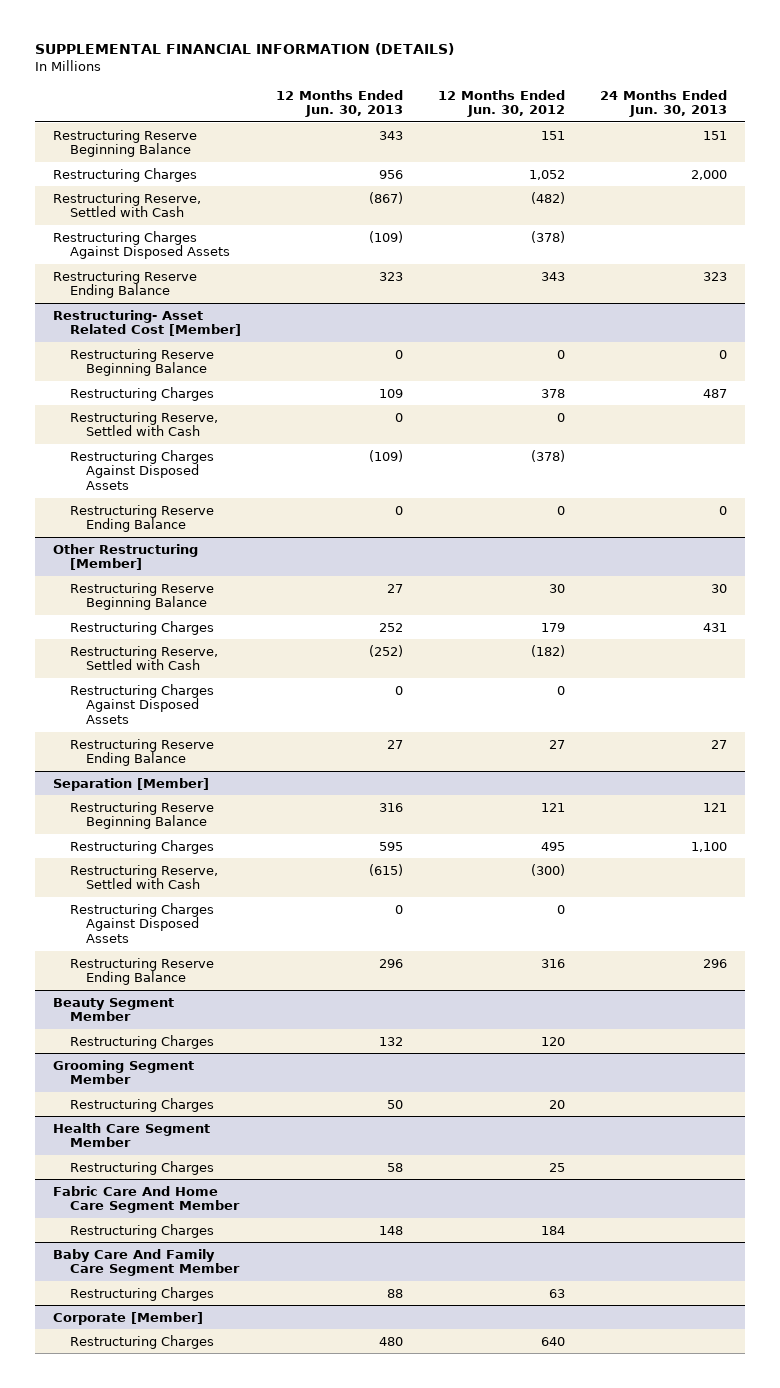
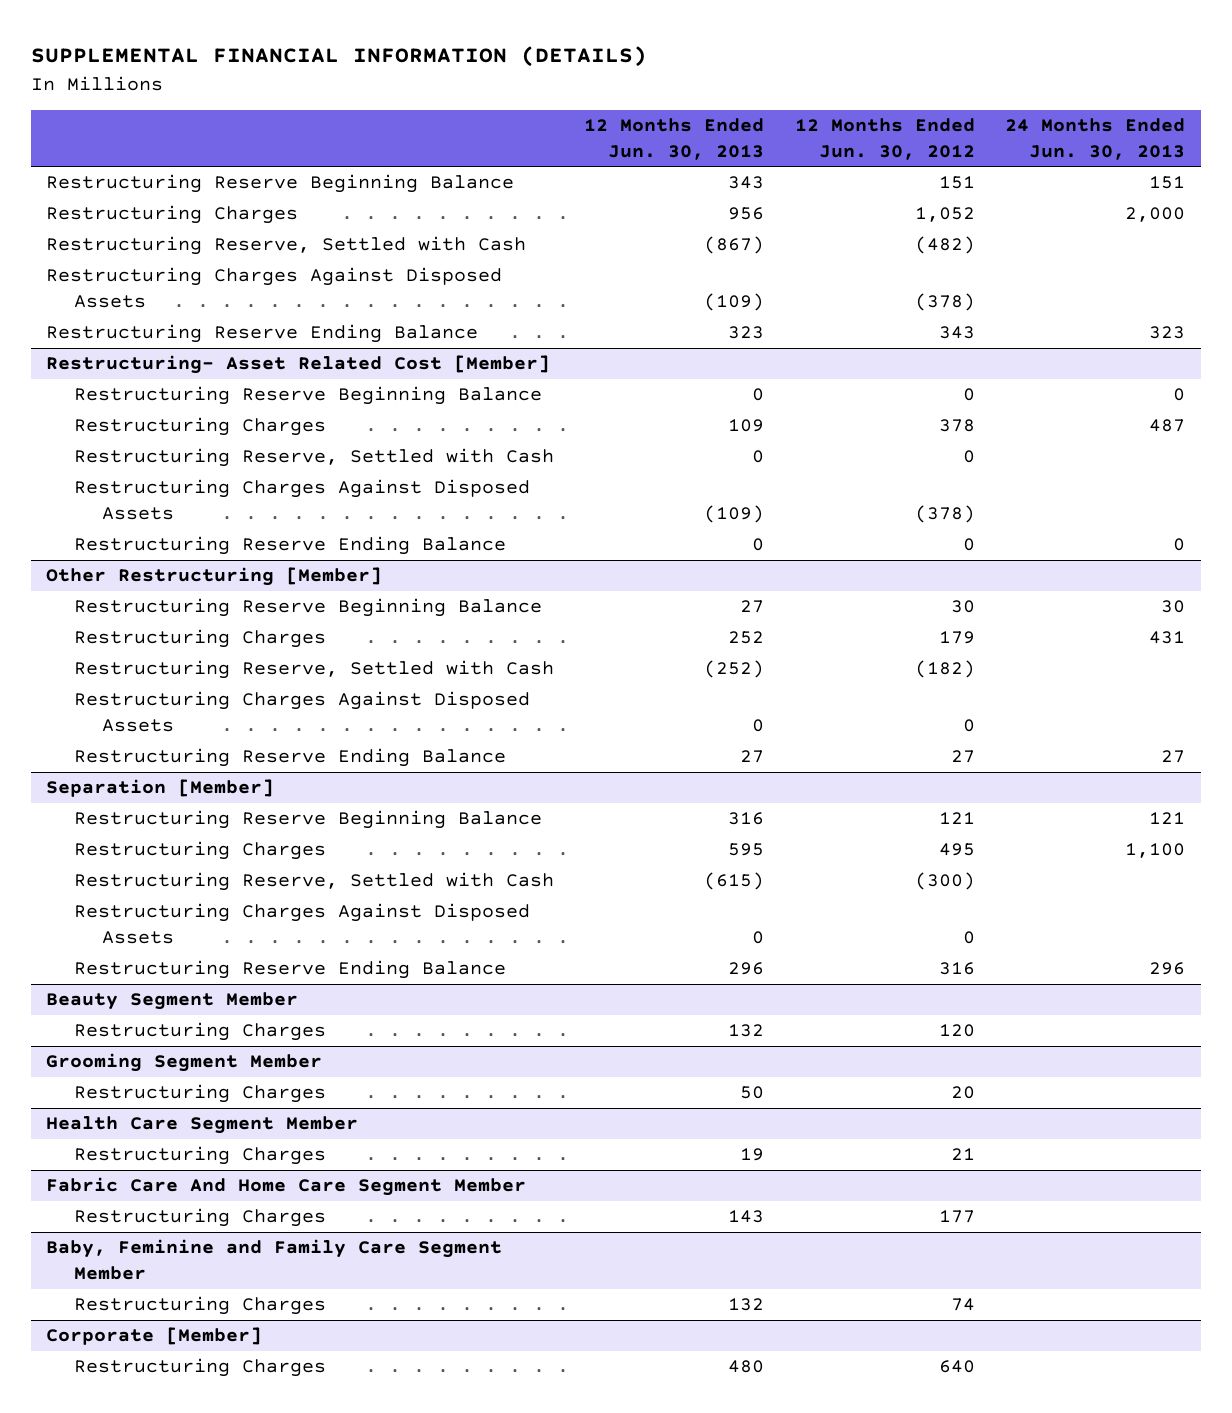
[386,1162,403,1172] 58 -> [740,1148,765,1162] 19
[549,1162,566,1172] 25 -> [950,1148,975,1161] 21
[378,1225,403,1235] 148 -> [728,1210,765,1224] 143
[541,1225,566,1235] 184 -> [938,1210,975,1224] 177
[52,1248,240,1277] Baby Care And Family Care Segment Member -> [46,1239,503,1281] Baby, Feminine and Family Care Segment Member
[386,1288,403,1298] 88 -> [728,1298,765,1312] 132
[549,1288,566,1298] 63 -> [950,1298,975,1312] 74

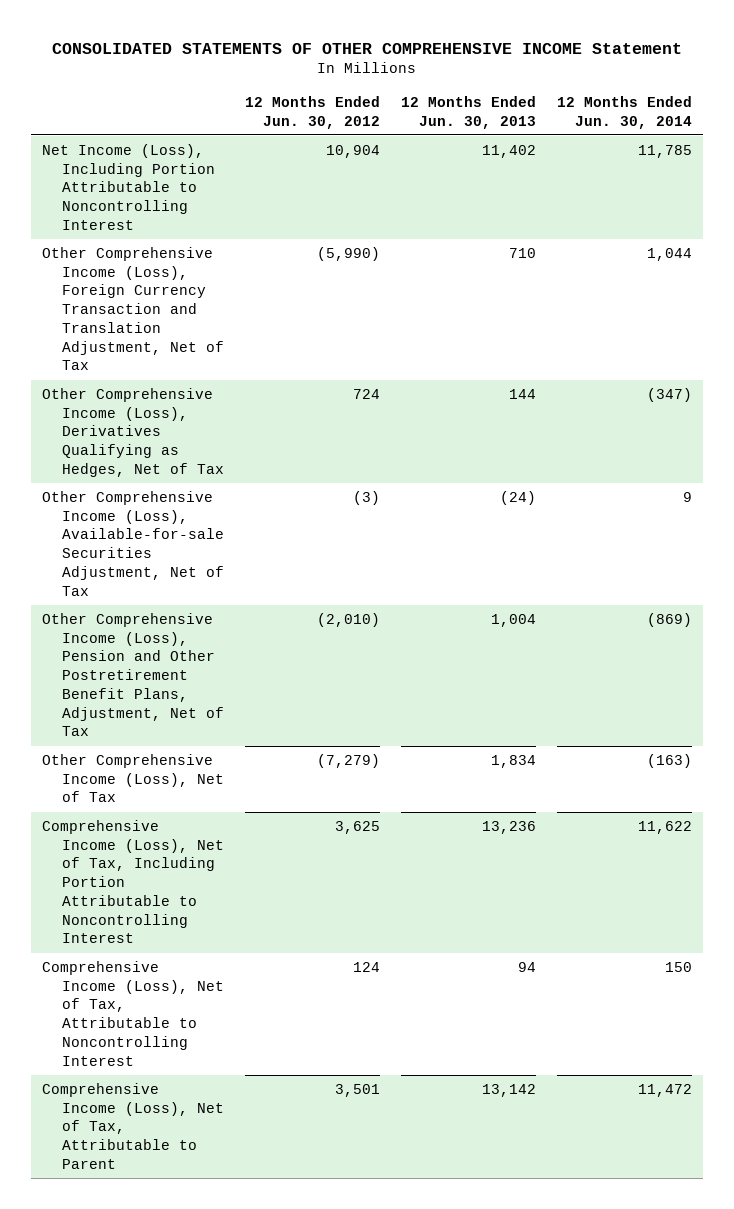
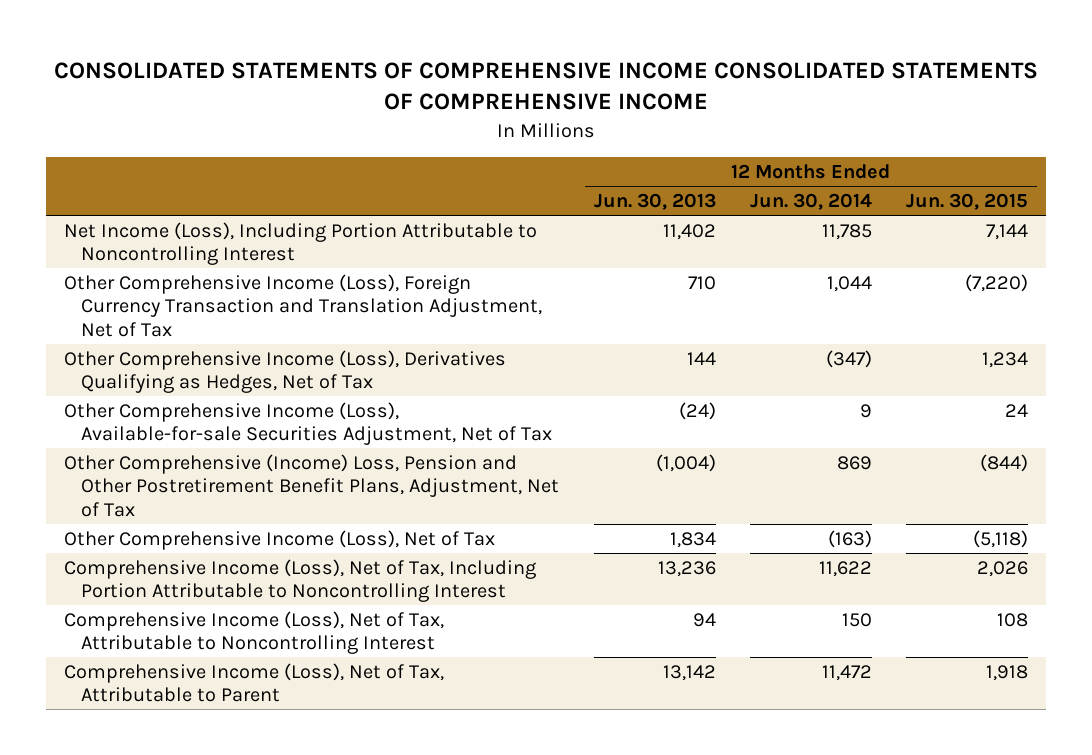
[52,42,683,54] CONSOLIDATED STATEMENTS OF OTHER COMPREHENSIVE INCOME Statement -> [54,61,1039,111] CONSOLIDATED STATEMENTS OF COMPREHENSIVE INCOME CONSOLIDATED STATEMENTS OF COMPREHENSIVE INCOME
[244,95,380,129] 12 Months Ended Jun. 30, 2012 -> none
none -> [906,192,1029,210] Jun. 30, 2015
[42,612,224,737] Other Comprehensive Income (Loss), Pension and Other Postretirement Benefit Plans, Adjustment, Net of Tax -> [63,453,560,517] Other Comprehensive (Income) Loss, Pension and Other Postretirement Benefit Plans, Adjustment, Net of Tax
[490,613,536,627] 1,004 -> [655,453,716,472] (1,004)
[647,612,693,627] (869) -> [837,455,873,470] 869

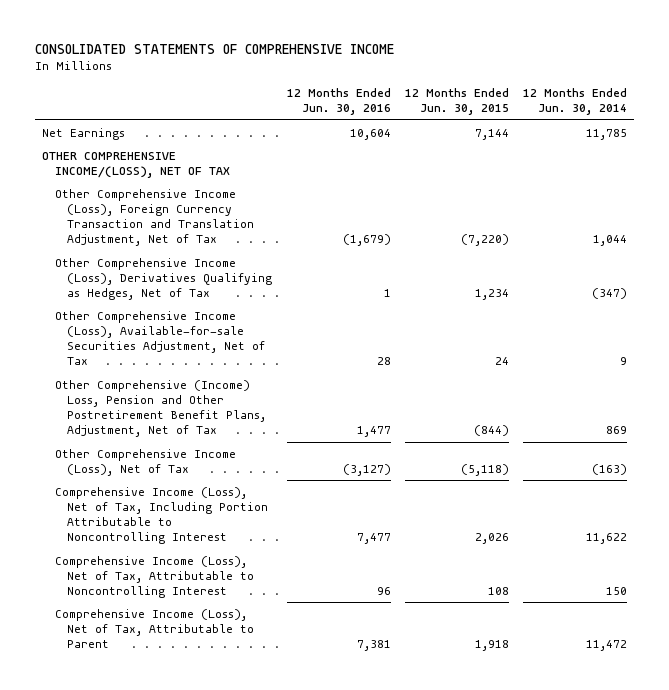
[54,61,1039,111] CONSOLIDATED STATEMENTS OF COMPREHENSIVE INCOME CONSOLIDATED STATEMENTS OF COMPREHENSIVE INCOME -> [35,43,395,54] CONSOLIDATED STATEMENTS OF COMPREHENSIVE INCOME
[593,192,716,210] Jun. 30, 2013 -> none
none -> [286,88,391,116] 12 Months Ended Jun. 30, 2016
[63,221,537,266] Net Income (Loss), Including Portion Attributable to Noncontrolling Interest -> [42,127,126,140] Net Earnings
none -> [42,151,230,178] OTHER COMPREHENSIVE INCOME/(LOSS), NET OF TAX

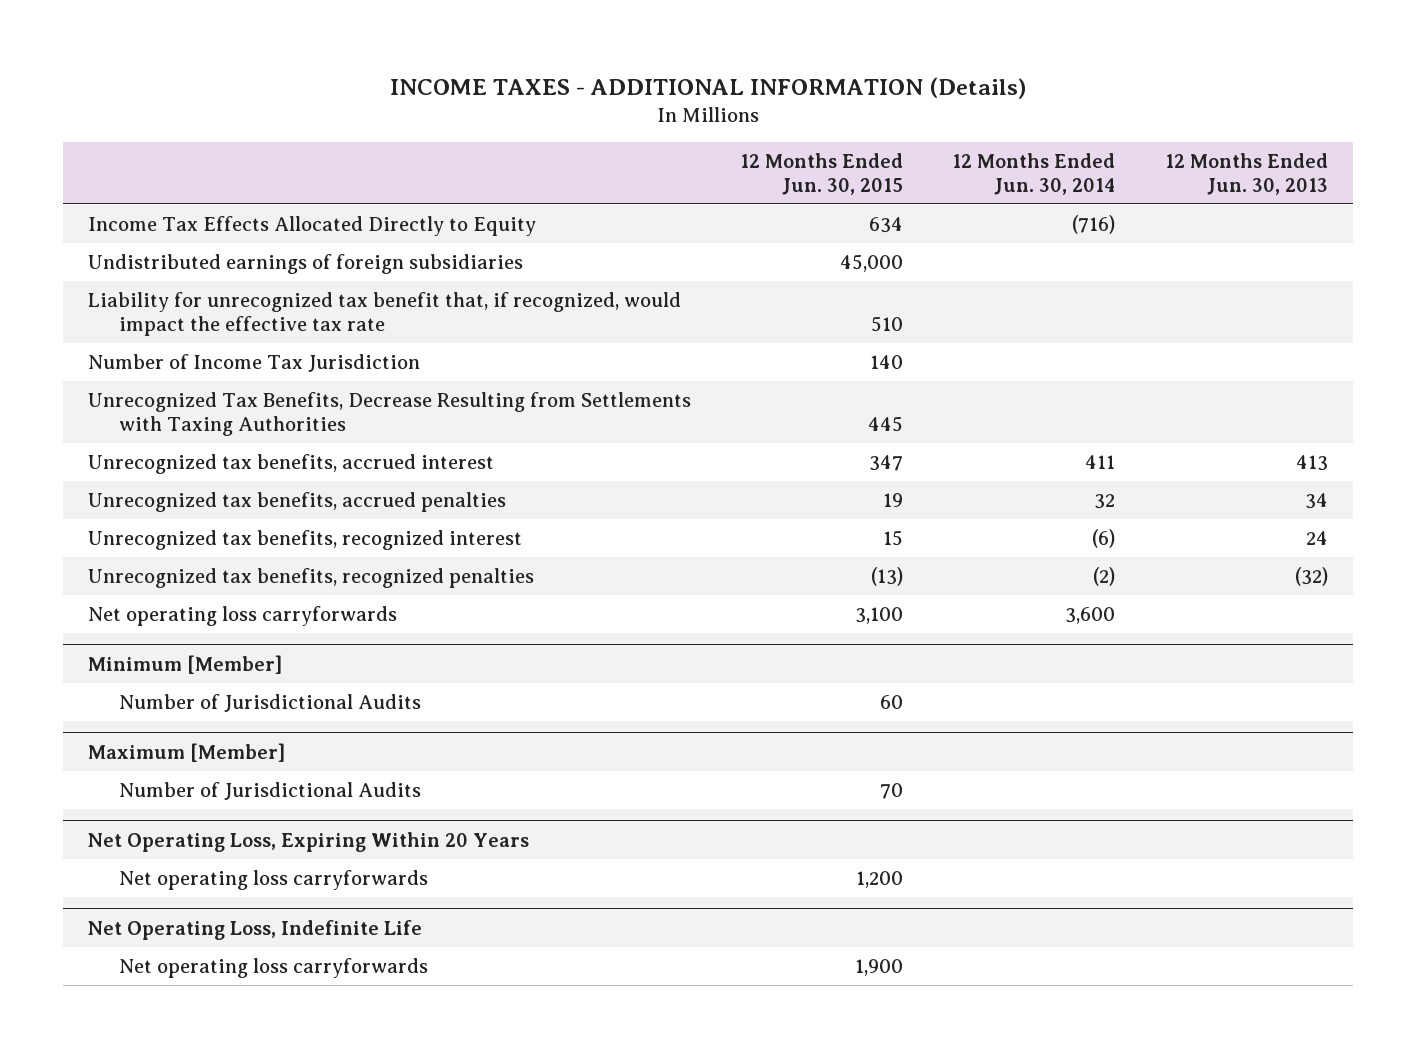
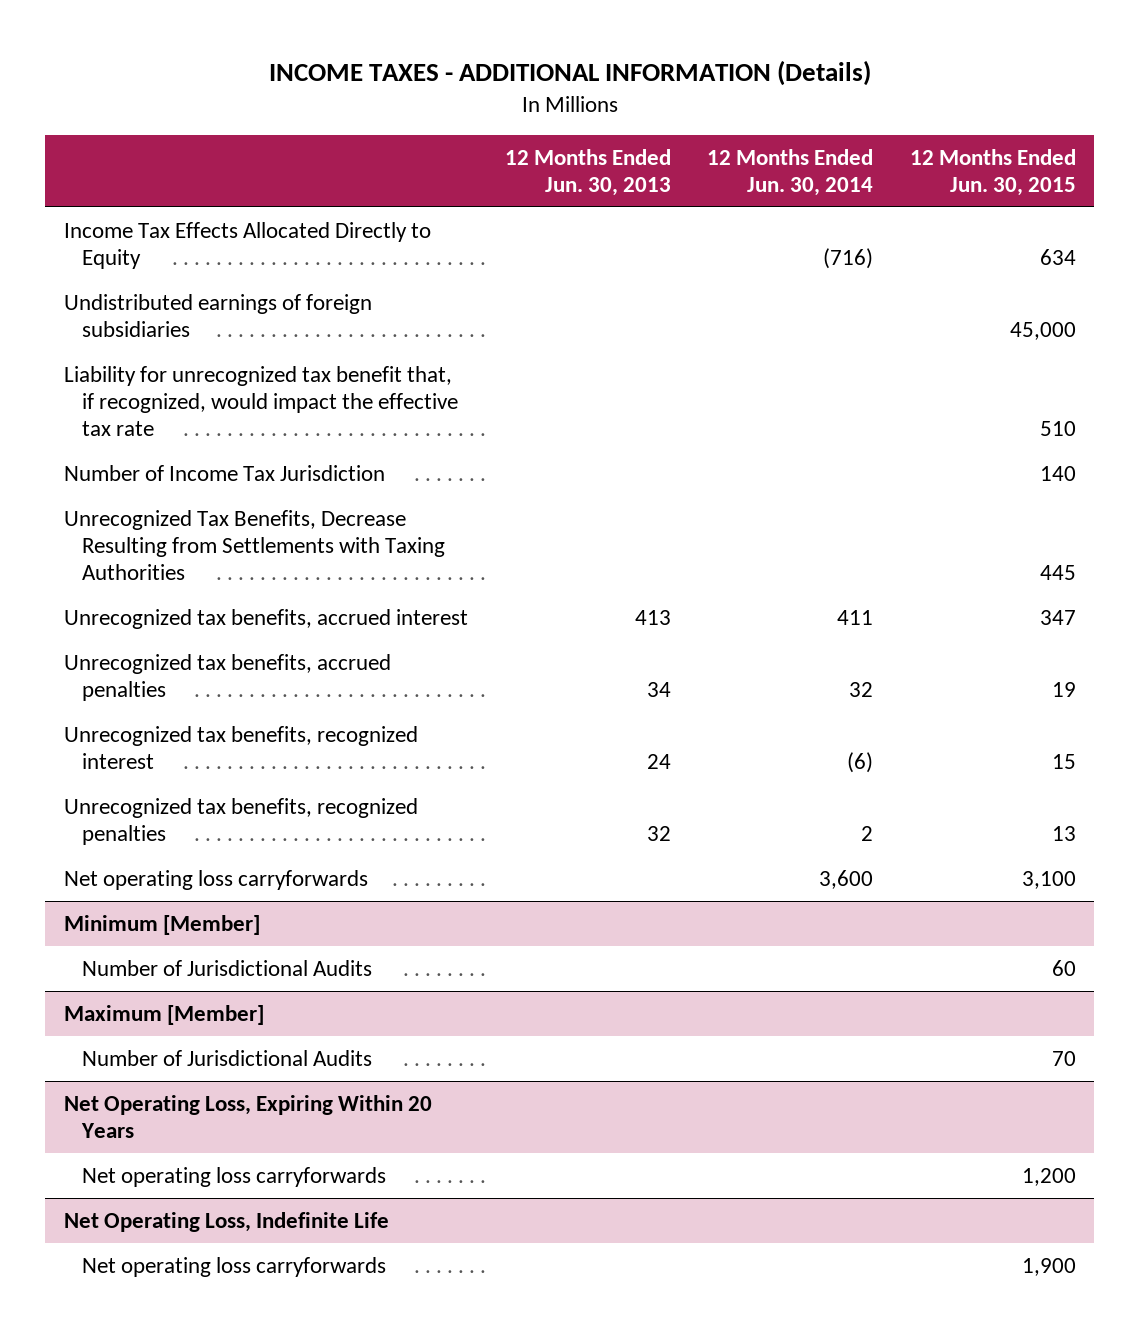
[871,567,904,587] (13) -> [1052,825,1077,841] 13
[1093,567,1116,587] (2) -> [861,825,874,841] 2
[1294,567,1328,587] (32) -> [646,825,671,841] 32

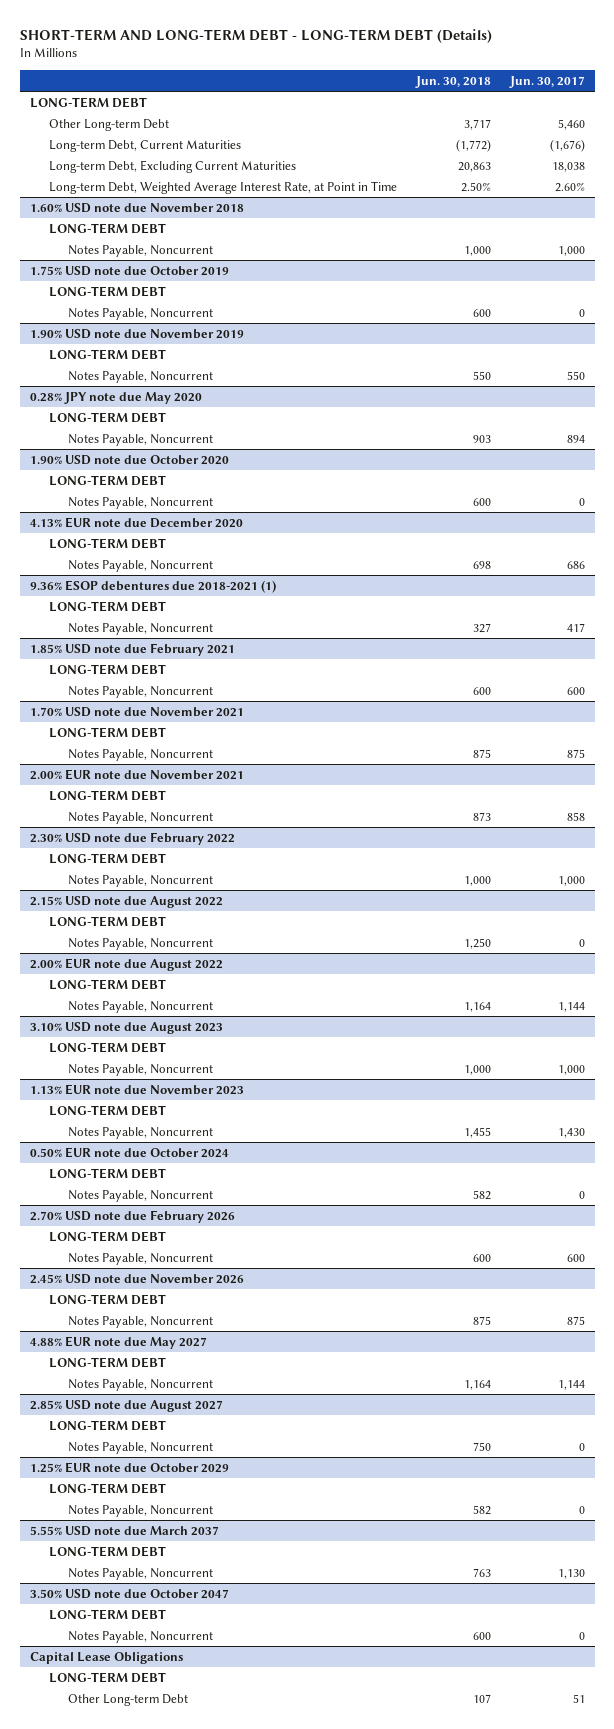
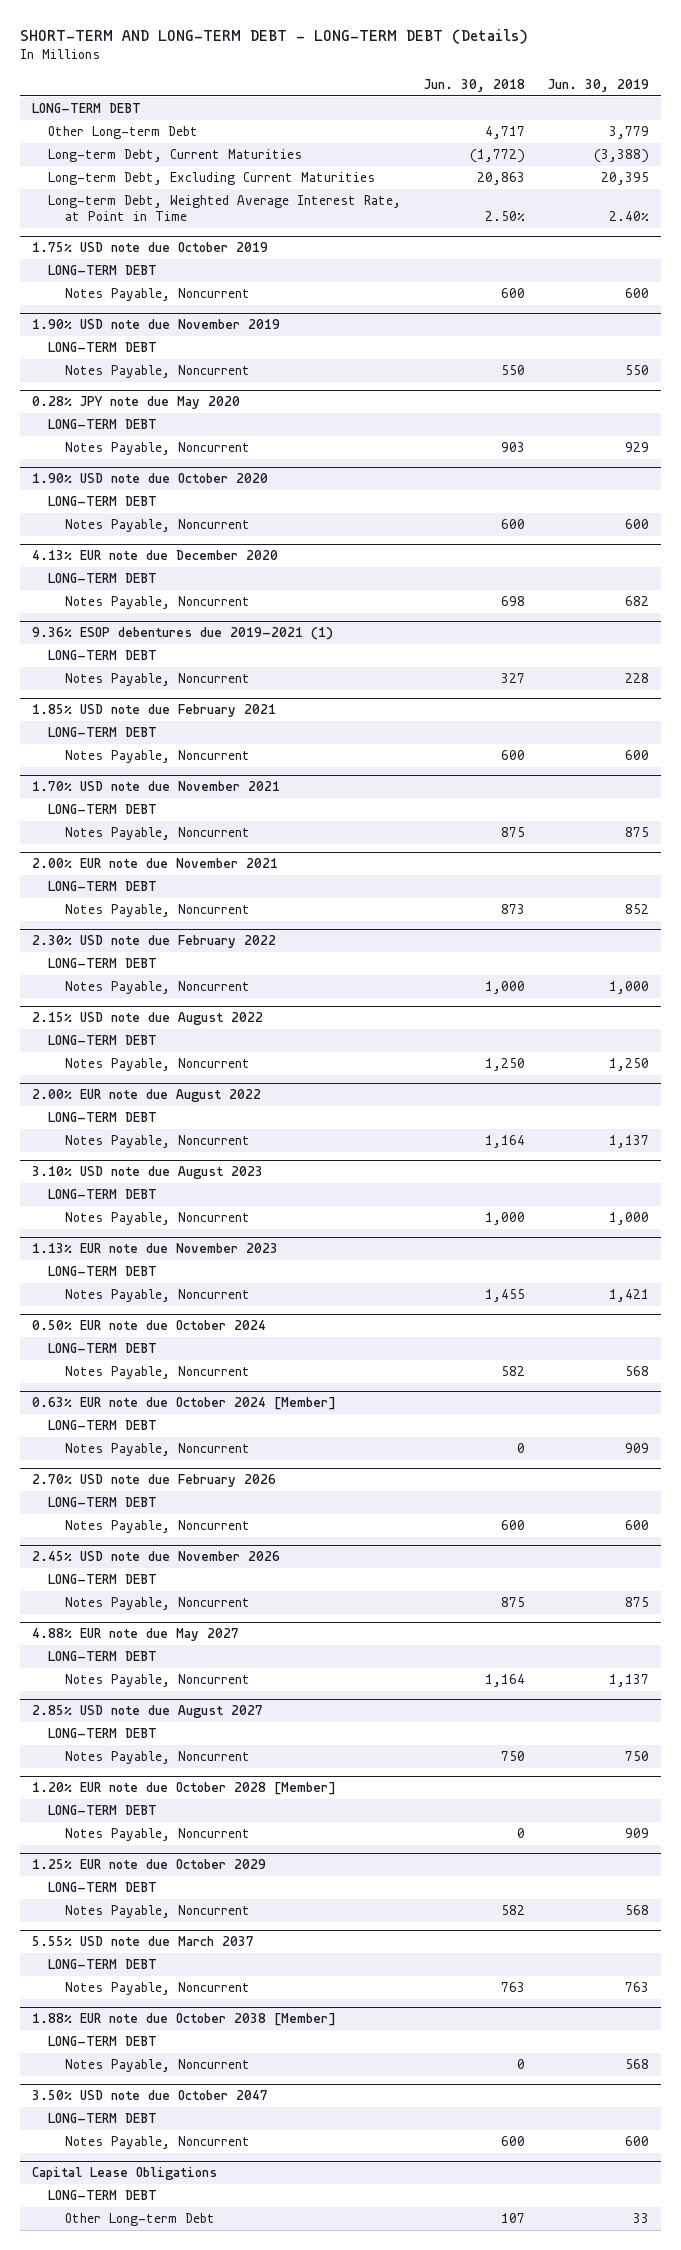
[508,75,585,88] Jun. 30, 2017 -> none
none -> [548,79,650,93] Jun. 30, 2019
[463,118,491,130] 3,717 -> [485,126,526,140] 4,717
[29,202,244,213] 1.60% USD note due November 2018 -> none
[48,222,166,234] LONG-TERM DEBT -> none
[67,244,213,257] Notes Payable, Noncurrent -> none
[29,579,276,593] 9.36% ESOP debentures due 2018-2021 (1) -> [31,627,333,641] 9.36% ESOP debentures due 2019-2021 (1)
none -> [31,1397,336,1411] 0.63% EUR note due October 2024 [Member]
none -> [48,1420,158,1431] LONG-TERM DEBT
none -> [64,1443,250,1457] Notes Payable, Noncurrent
none -> [31,1782,336,1796] 1.20% EUR note due October 2028 [Member]
none -> [48,1805,158,1816] LONG-TERM DEBT
none -> [64,1828,250,1842] Notes Payable, Noncurrent
none -> [31,2013,336,2027] 1.88% EUR note due October 2038 [Member]
none -> [48,2036,158,2047] LONG-TERM DEBT
none -> [64,2059,250,2073] Notes Payable, Noncurrent

